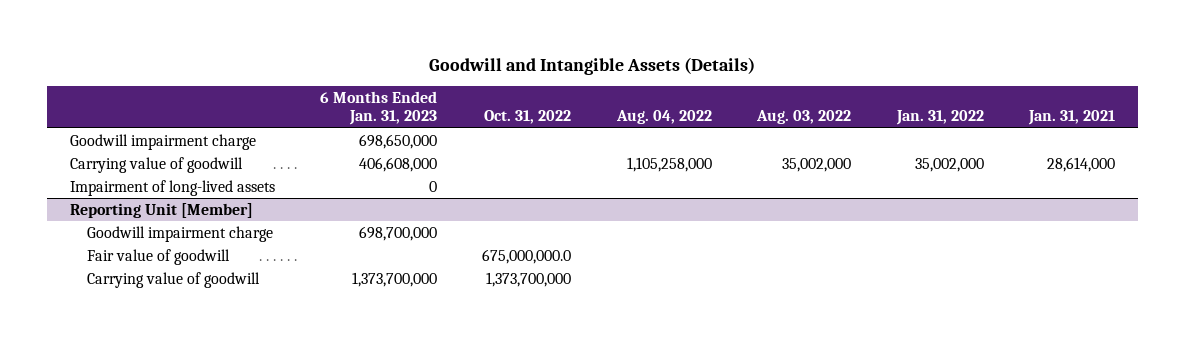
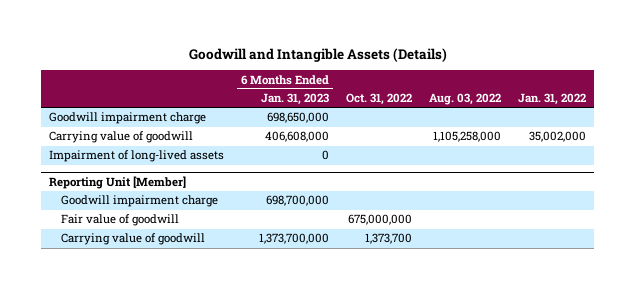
[615,110,712,125] Aug. 04, 2022 -> none
[1028,110,1116,126] Jan. 31, 2021 -> none
[782,157,852,172] 35,002,000 -> [432,131,501,143] 1,105,258,000
[482,248,572,264] 675,000,000.0 -> [348,214,413,226] 675,000,000
[486,271,572,287] 1,373,700,000 -> [365,233,413,245] 1,373,700

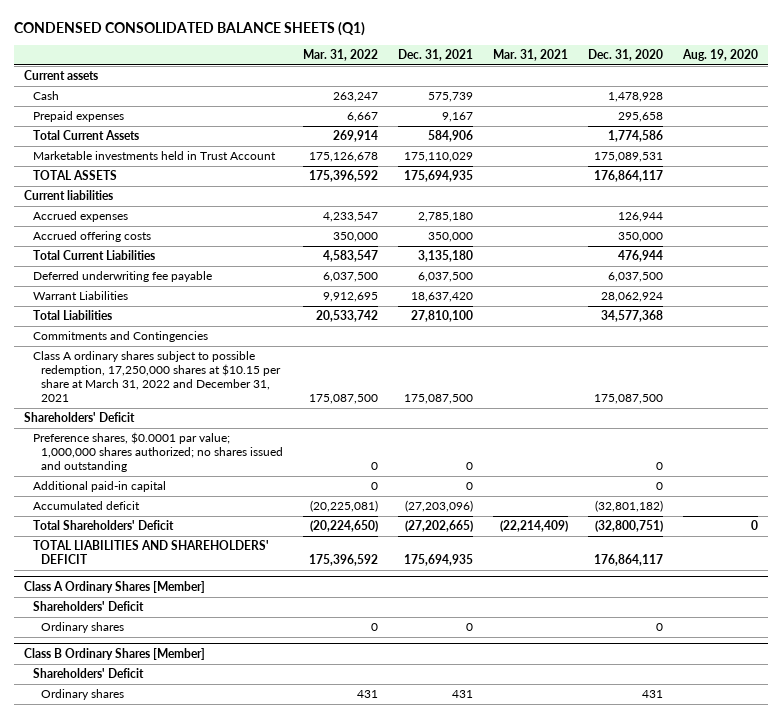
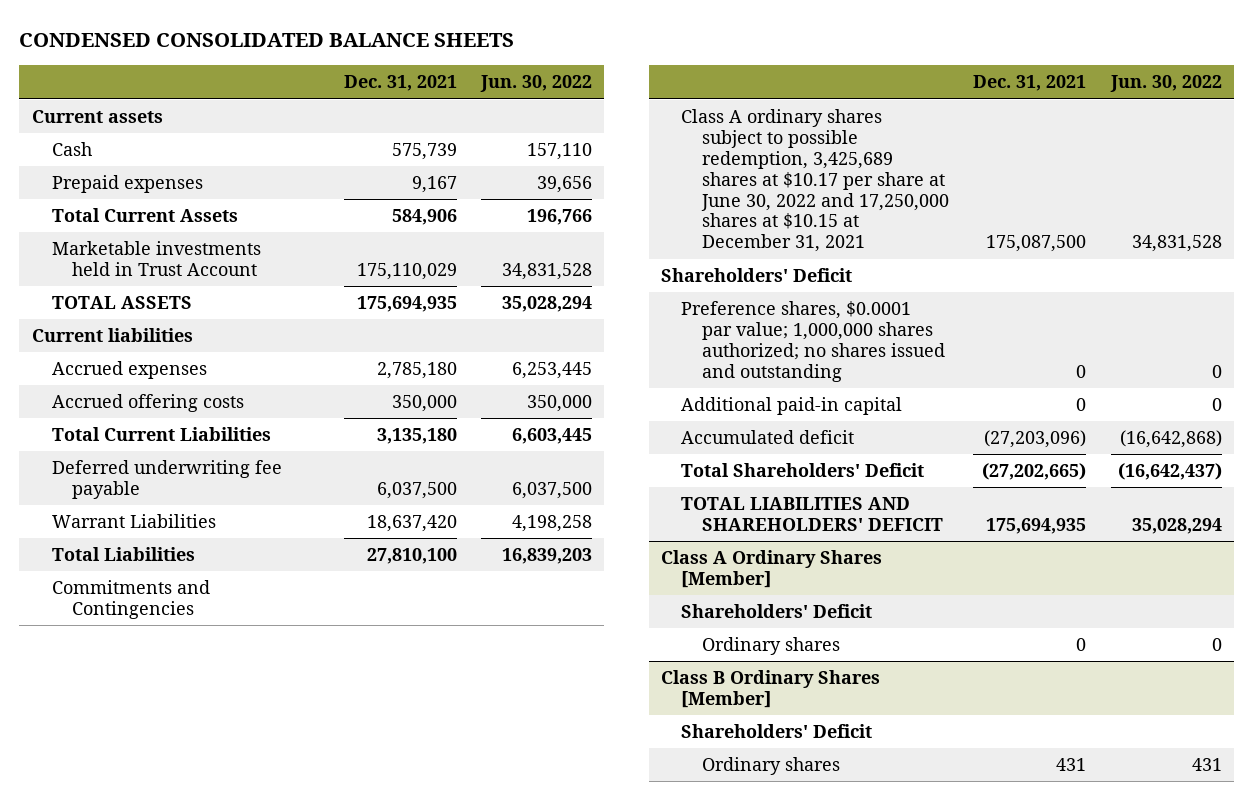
[13,21,365,36] CONDENSED CONSOLIDATED BALANCE SHEETS (Q1) -> [19,33,515,48] CONDENSED CONSOLIDATED BALANCE SHEETS
[303,48,379,61] Mar. 31, 2022 -> none
[493,48,569,61] Mar. 31, 2021 -> none
[588,48,664,61] Dec. 31, 2020 -> none
[682,48,759,61] Aug. 19, 2020 -> none
none -> [480,75,593,93] Jun. 30, 2022
[32,351,282,403] Class A ordinary shares subject to possible redemption, 17,250,000 shares at $10.15 per share at March 31, 2022 and December 31, 2021 -> [681,109,949,253] Class A ordinary shares subject to possible redemption, 3,425,689 shares at $10.17 per share at June 30, 2022 and 17,250,000 shares at $10.15 at December 31, 2021

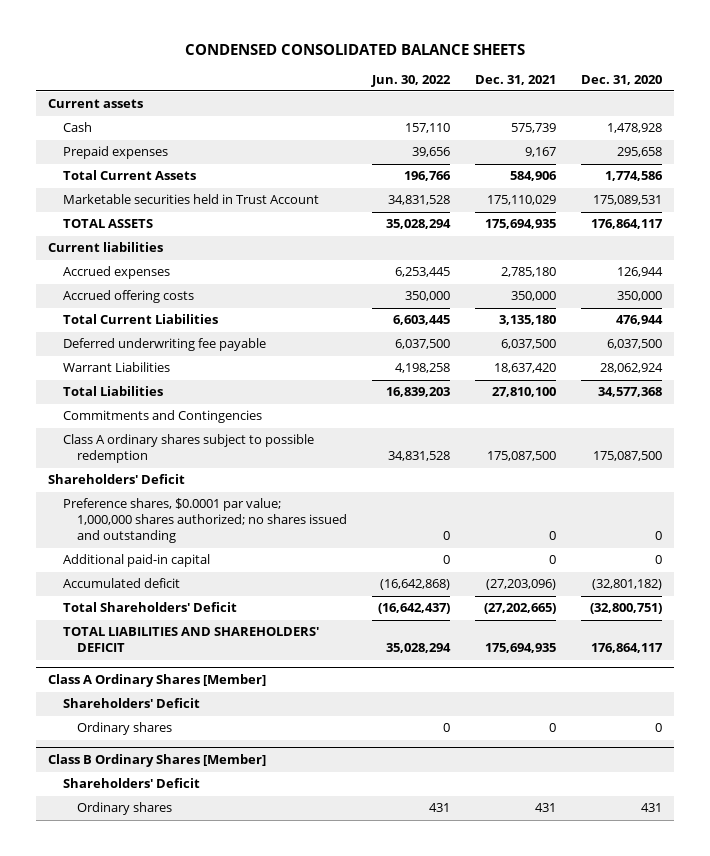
none -> [580,74,662,85] Dec. 31, 2020
[51,241,261,277] Marketable investments held in Trust Account -> [62,194,319,205] Marketable securities held in Trust Account
[681,109,949,253] Class A ordinary shares subject to possible redemption, 3,425,689 shares at $10.17 per share at June 30, 2022 and 17,250,000 shares at $10.15 at December 31, 2021 -> [62,434,314,464] Class A ordinary shares subject to possible redemption

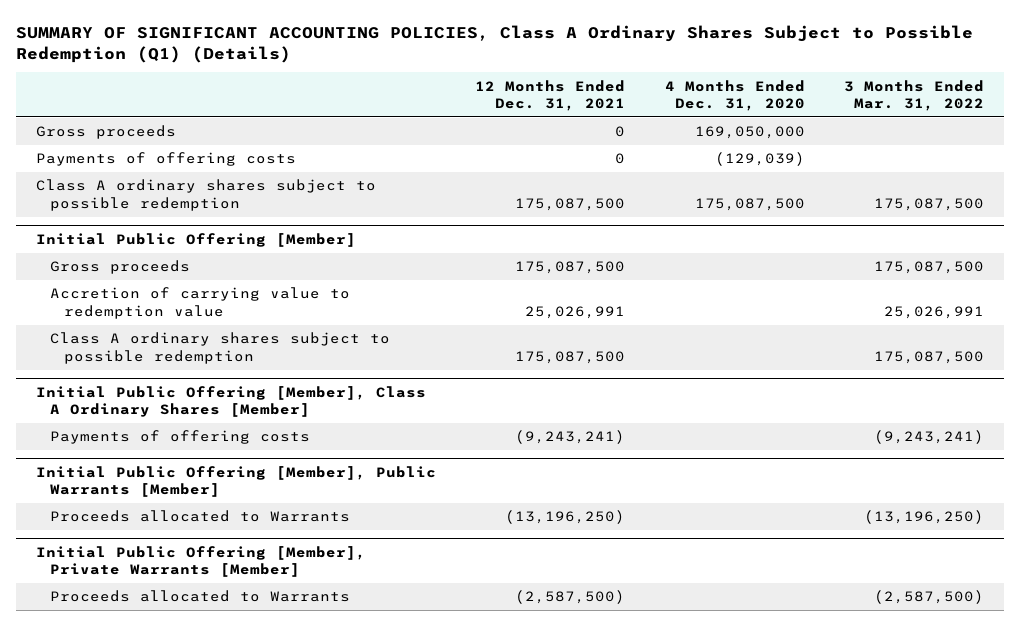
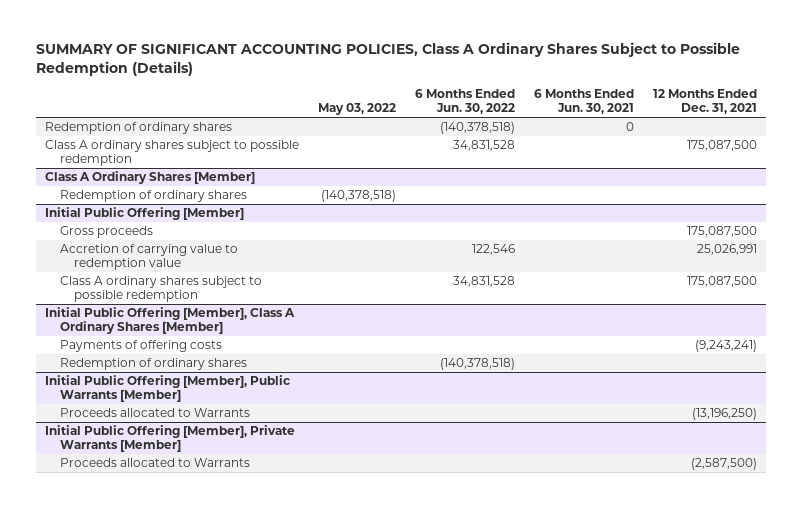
[16,24,974,63] SUMMARY OF SIGNIFICANT ACCOUNTING POLICIES, Class A Ordinary Shares Subject to Possible Redemption (Q1) (Details) -> [35,42,740,76] SUMMARY OF SIGNIFICANT ACCOUNTING POLICIES, Class A Ordinary Shares Subject to Possible Redemption (Details)
[664,79,805,112] 4 Months Ended Dec. 31, 2020 -> none
[843,79,984,112] 3 Months Ended Mar. 31, 2022 -> none
none -> [318,103,397,116] May 03, 2022
none -> [415,89,516,115] 6 Months Ended Jun. 30, 2022
none -> [534,89,635,115] 6 Months Ended Jun. 30, 2021
[35,125,176,140] Gross proceeds -> none
[35,152,296,167] Payments of offering costs -> none
none -> [45,122,233,135] Redemption of ordinary shares
none -> [45,171,256,185] Class A Ordinary Shares [Member]
none -> [59,190,247,203] Redemption of ordinary shares
none -> [59,358,247,371] Redemption of ordinary shares

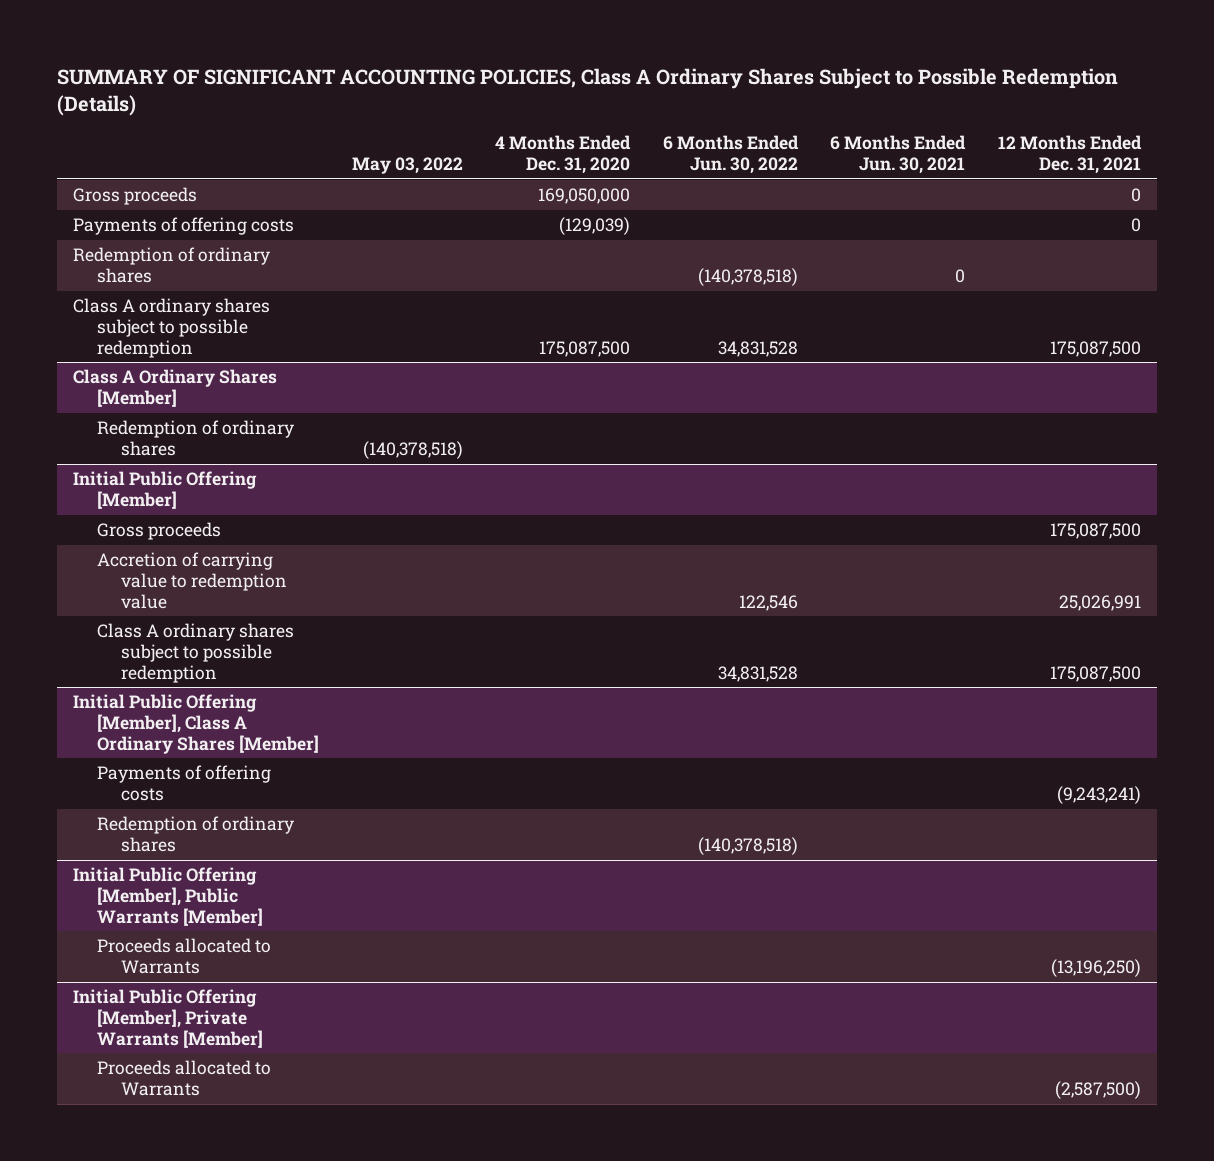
none -> [495,135,632,175] 4 Months Ended Dec. 31, 2020
none -> [73,187,198,206] Gross proceeds
none -> [73,217,295,236] Payments of offering costs

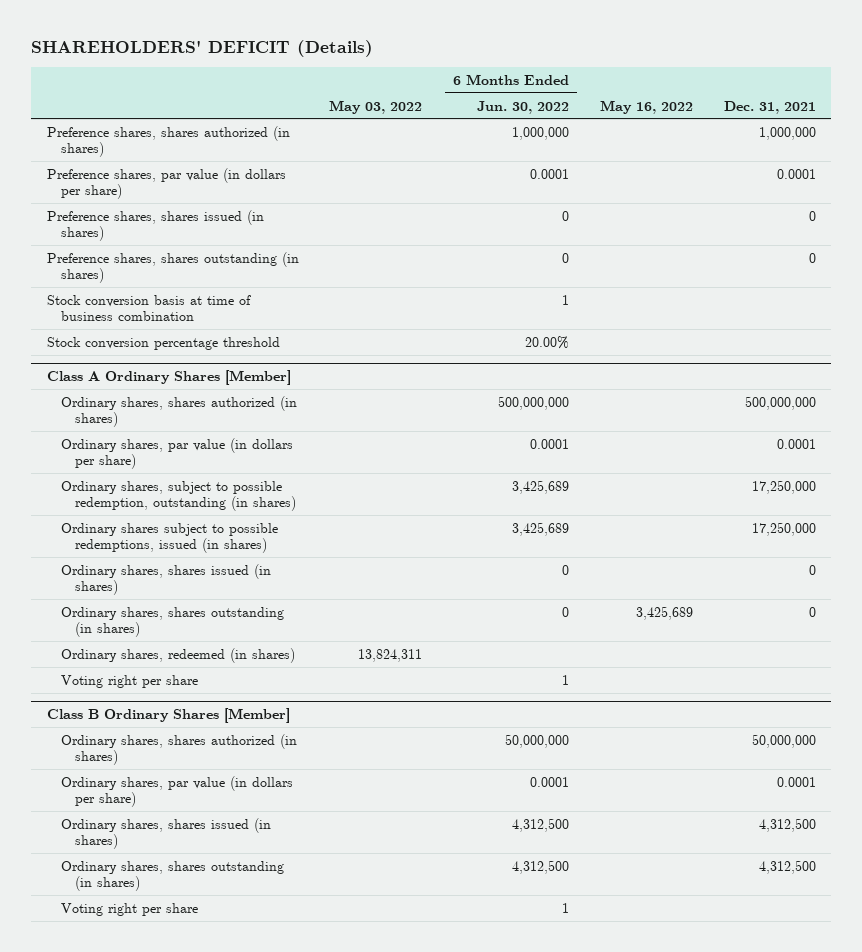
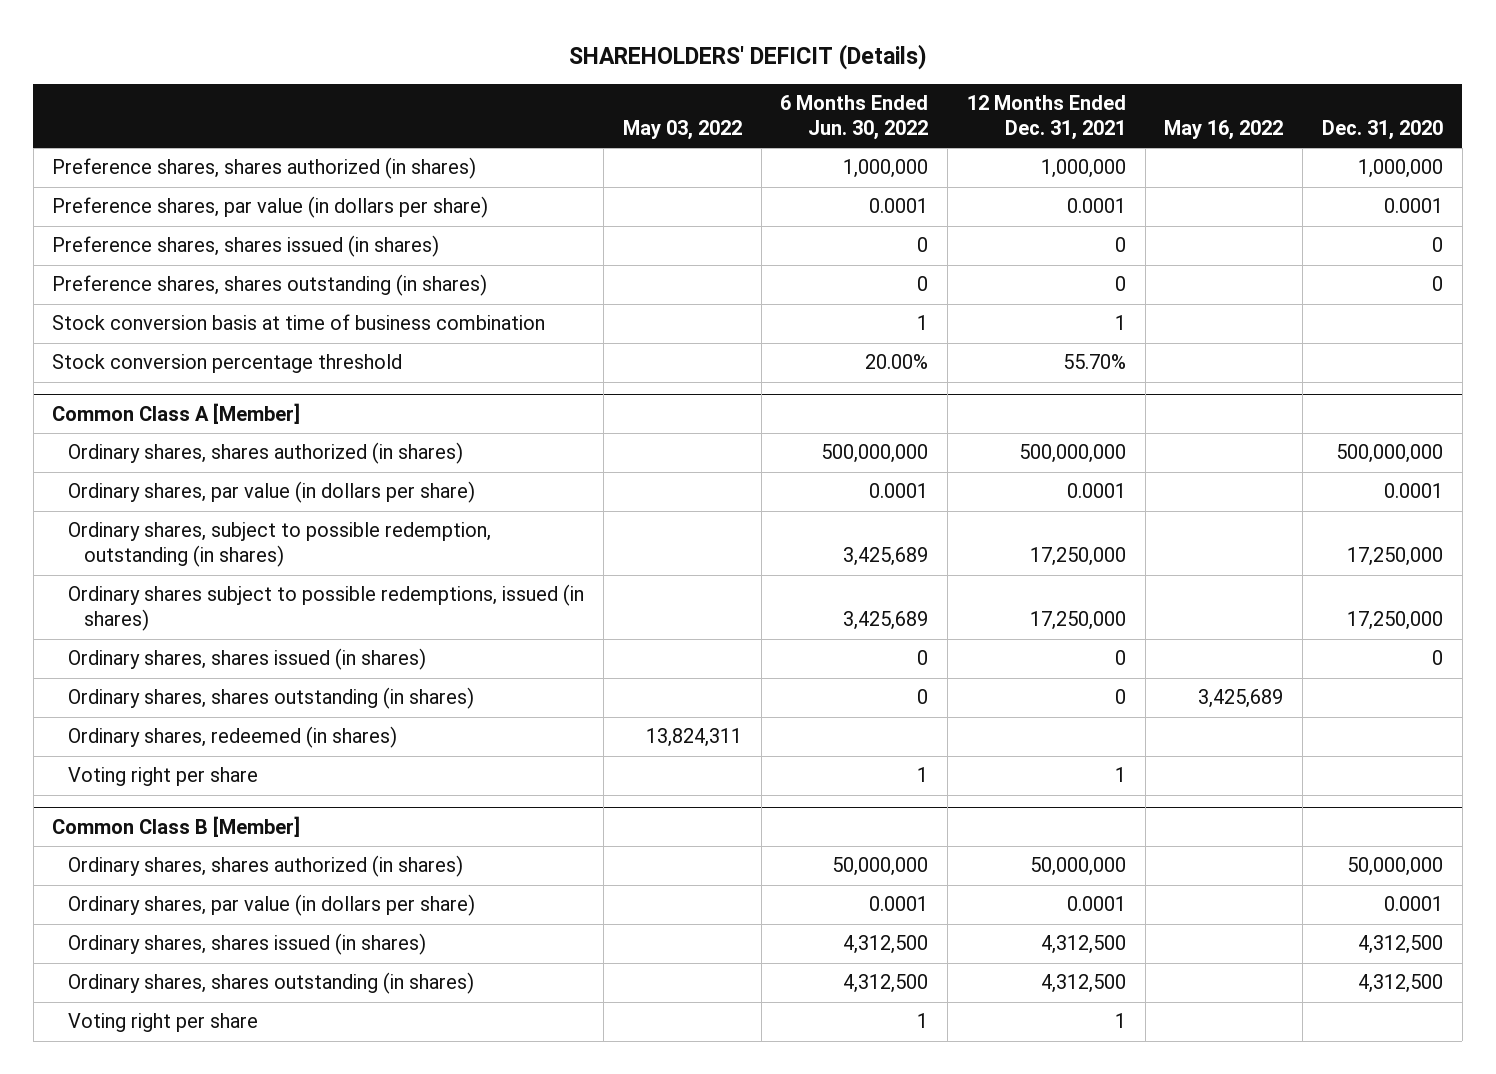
[723,100,816,114] Dec. 31, 2021 -> none
none -> [966,95,1126,141] 12 Months Ended Dec. 31, 2021
none -> [1322,120,1444,141] Dec. 31, 2020
[46,370,291,386] Class A Ordinary Shares [Member] -> [52,402,301,424] Common Class A [Member]
[46,708,290,724] Class B Ordinary Shares [Member] -> [52,815,301,837] Common Class B [Member]

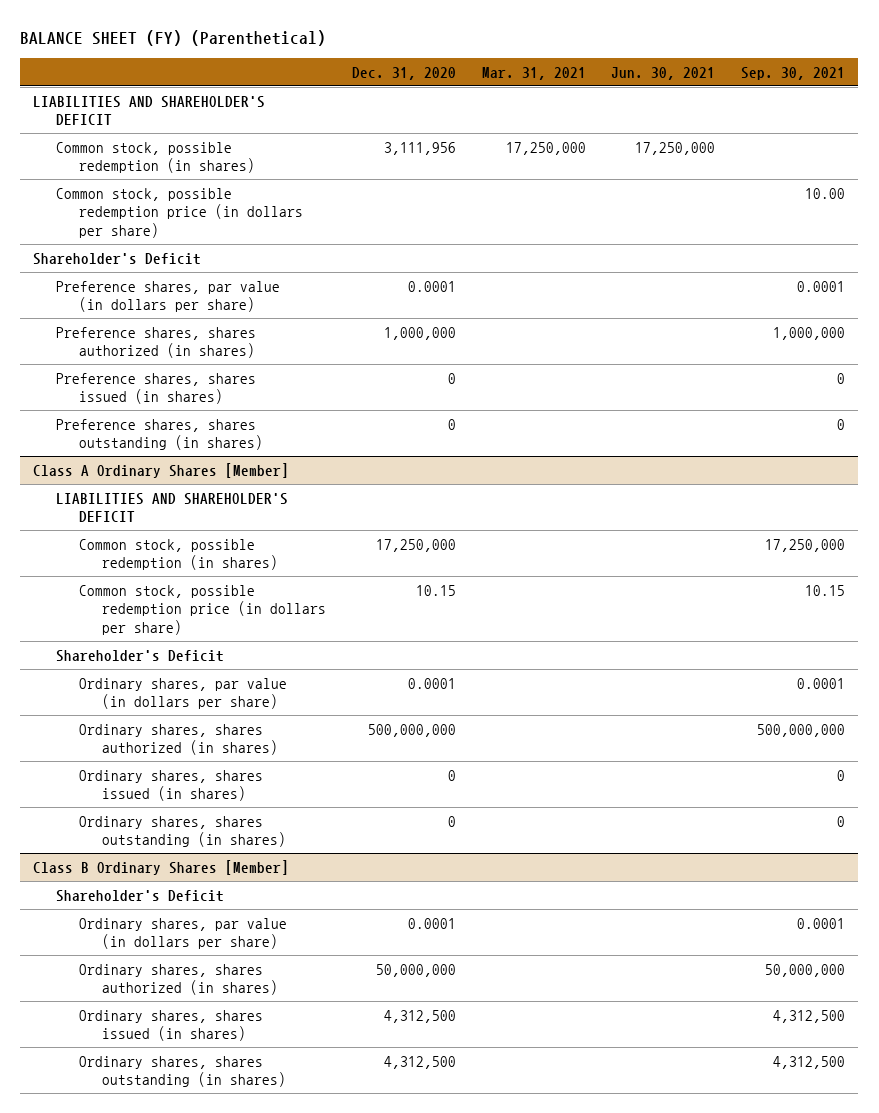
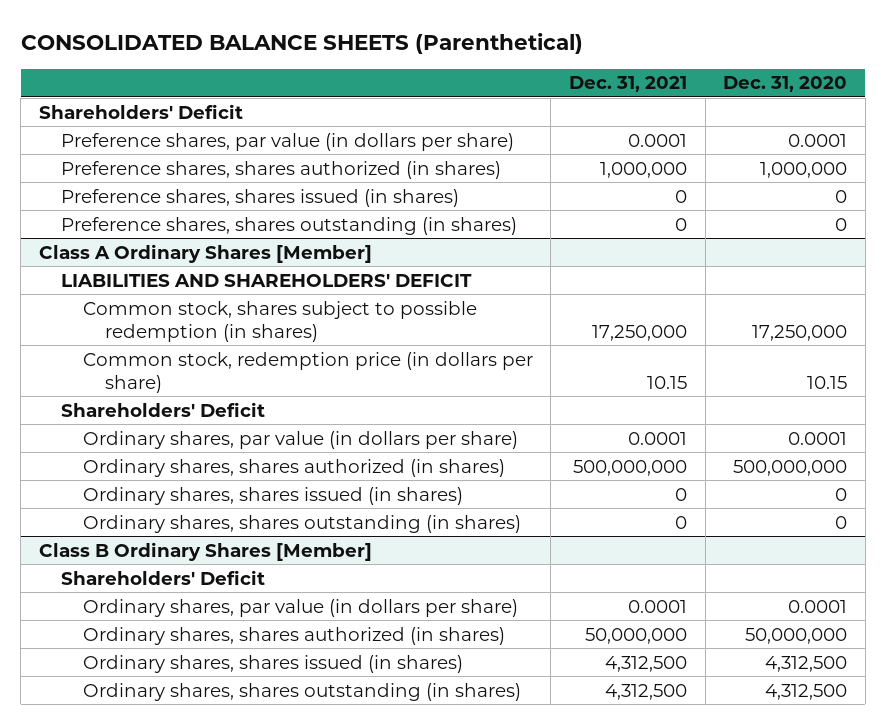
[20,30,327,47] BALANCE SHEET (FY) (Parenthetical) -> [20,32,583,54] CONSOLIDATED BALANCE SHEETS (Parenthetical)
[481,66,586,80] Mar. 31, 2021 -> none
[611,66,716,80] Jun. 30, 2021 -> none
[741,66,846,80] Sep. 30, 2021 -> none
none -> [569,76,688,93] Dec. 31, 2021
[33,95,266,126] LIABILITIES AND SHAREHOLDER'S DEFICIT -> none
[56,141,255,174] Common stock, possible redemption (in shares) -> none
[56,187,303,238] Common stock, possible redemption price (in dollars per share) -> none
[33,252,202,265] Shareholder's Deficit -> [38,103,243,119] Shareholders' Deficit
[56,492,289,523] LIABILITIES AND SHAREHOLDER'S DEFICIT -> [60,273,472,287] LIABILITIES AND SHAREHOLDERS' DEFICIT
[78,538,278,571] Common stock, possible redemption (in shares) -> [82,300,477,342] Common stock, shares subject to possible redemption (in shares)
[78,584,326,635] Common stock, possible redemption price (in dollars per share) -> [82,351,533,393] Common stock, redemption price (in dollars per share)
[56,649,225,662] Shareholder's Deficit -> [60,401,265,417] Shareholders' Deficit
[56,889,225,902] Shareholder's Deficit -> [60,569,265,585] Shareholders' Deficit

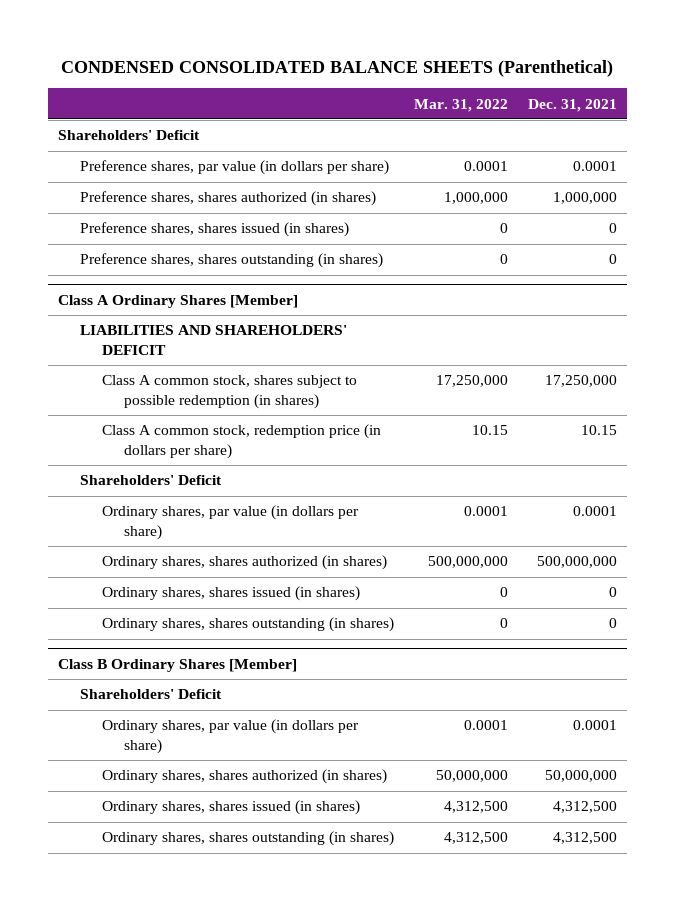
[20,32,583,54] CONSOLIDATED BALANCE SHEETS (Parenthetical) -> [61,59,614,77] CONDENSED CONSOLIDATED BALANCE SHEETS (Parenthetical)
[723,76,848,93] Dec. 31, 2020 -> none
none -> [413,98,508,112] Mar. 31, 2022
[82,300,477,342] Common stock, shares subject to possible redemption (in shares) -> [102,375,358,410] Class A common stock, shares subject to possible redemption (in shares)
[82,351,533,393] Common stock, redemption price (in dollars per share) -> [102,424,382,460] Class A common stock, redemption price (in dollars per share)

